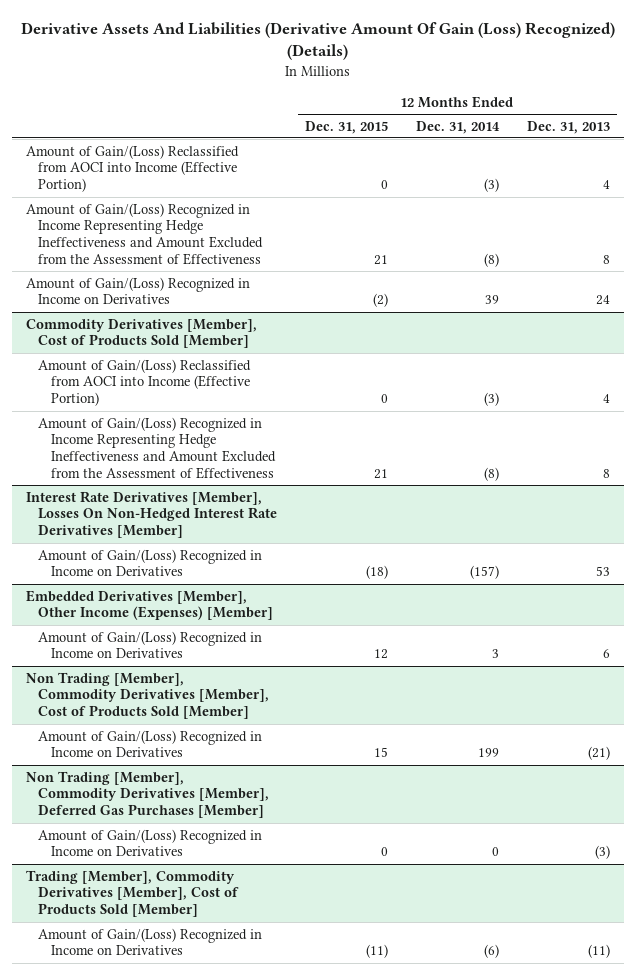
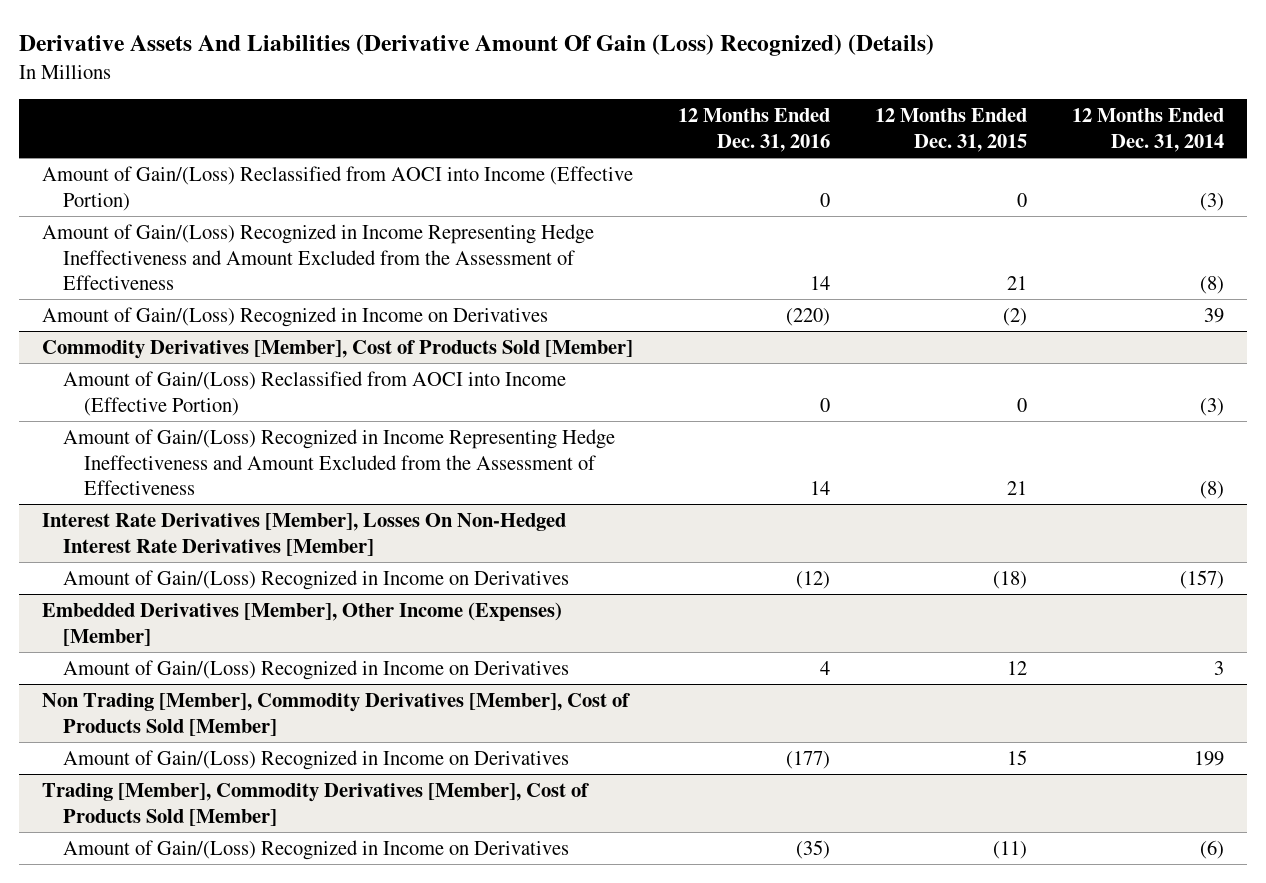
[526,120,610,134] Dec. 31, 2013 -> none
none -> [677,108,830,152] 12 Months Ended Dec. 31, 2016
[25,770,270,819] Non Trading [Member], Commodity Derivatives [Member], Deferred Gas Purchases [Member] -> none
[38,828,263,857] Amount of Gain/(Loss) Recognized in Income on Derivatives -> none

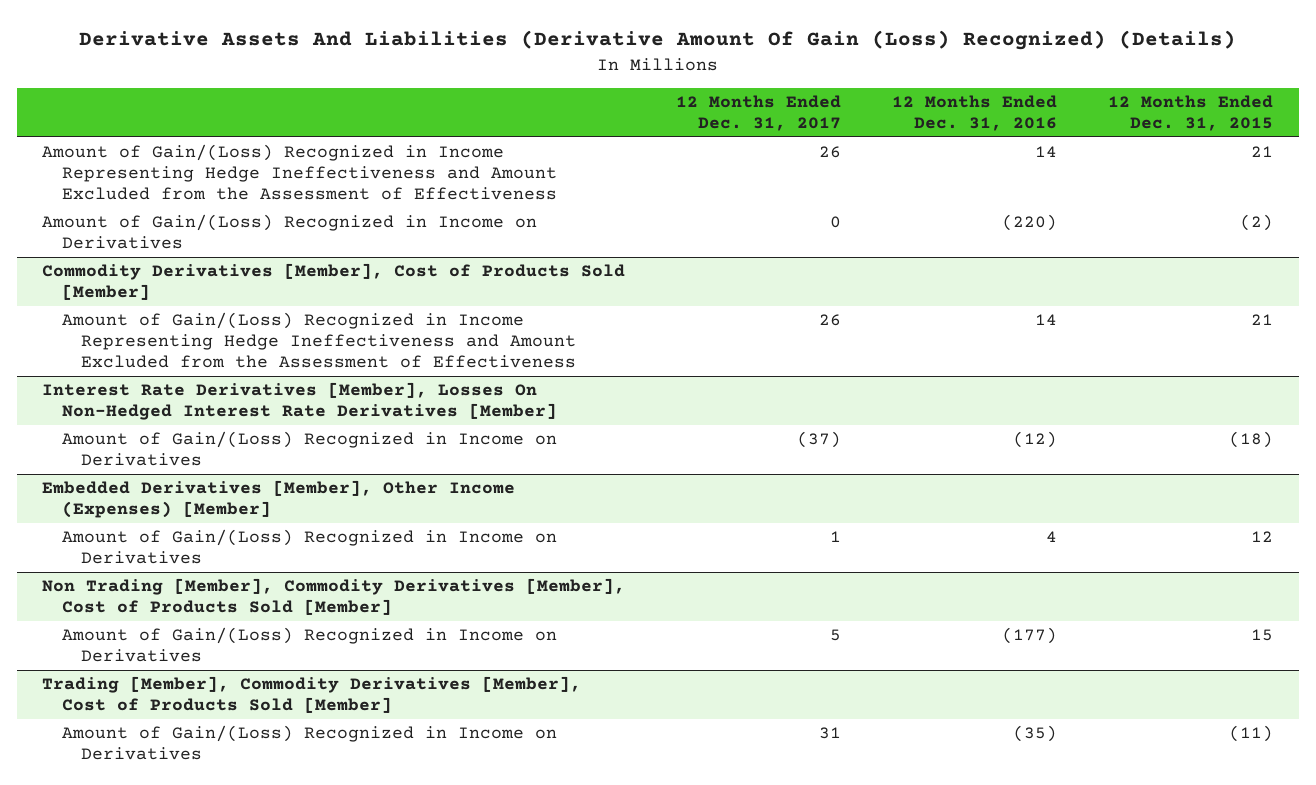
[1072,108,1225,152] 12 Months Ended Dec. 31, 2014 -> none
none -> [676,95,842,132] 12 Months Ended Dec. 31, 2017
[41,165,633,211] Amount of Gain/(Loss) Reclassified from AOCI into Income (Effective Portion) -> none
[63,370,567,416] Amount of Gain/(Loss) Reclassified from AOCI into Income (Effective Portion) -> none

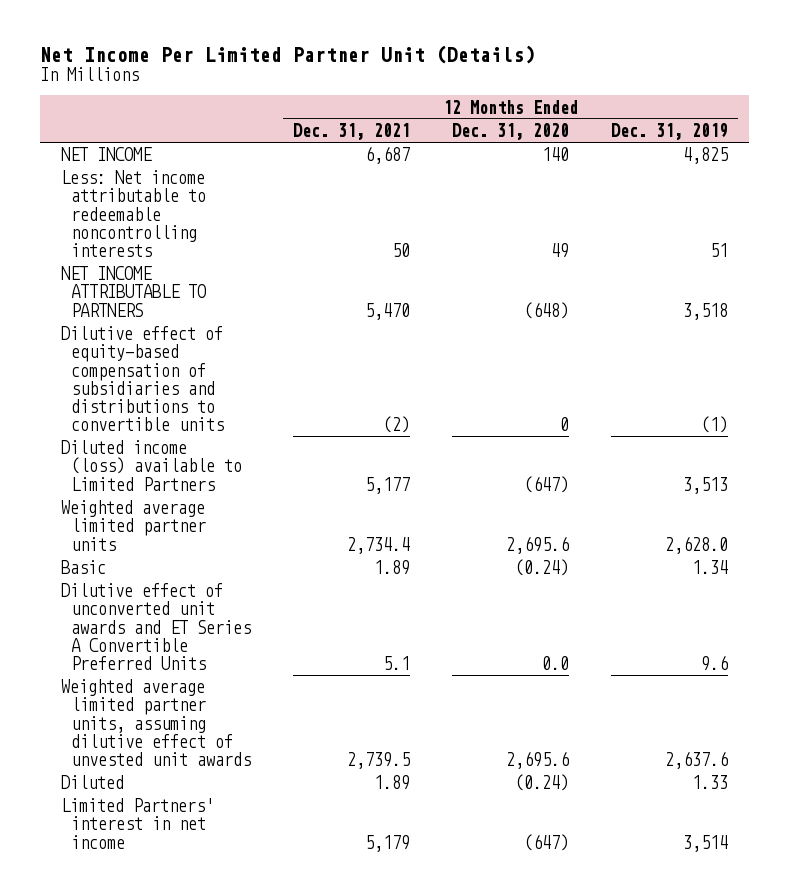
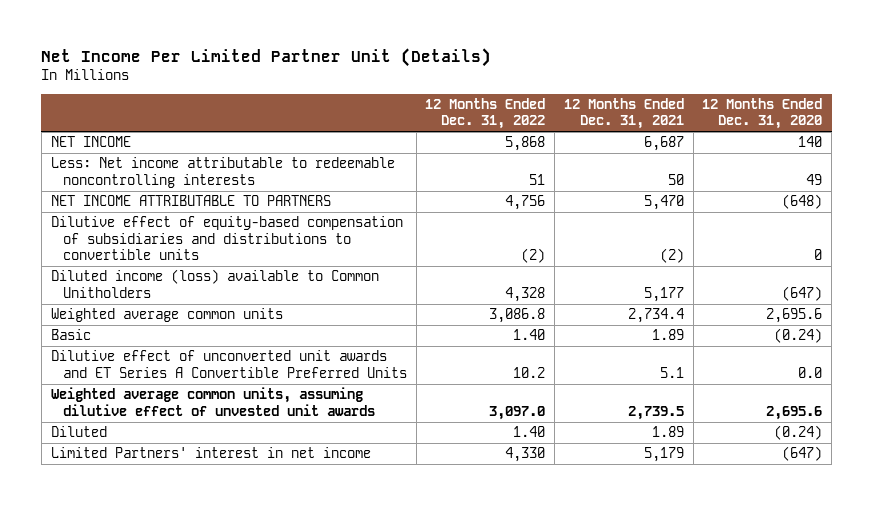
[610,123,728,141] Dec. 31, 2019 -> none
none -> [425,98,546,130] 12 Months Ended Dec. 31, 2022
[61,440,243,491] Diluted income (loss) available to Limited Partners -> [50,269,379,298] Diluted income (loss) available to Common Unitholders
[61,500,207,551] Weighted average limited partner units -> [50,308,283,323] Weighted average common units
[61,679,252,766] Weighted average limited partner units, assuming dilutive effect of unvested unit awards -> [50,387,375,416] Weighted average common units, assuming dilutive effect of unvested unit awards

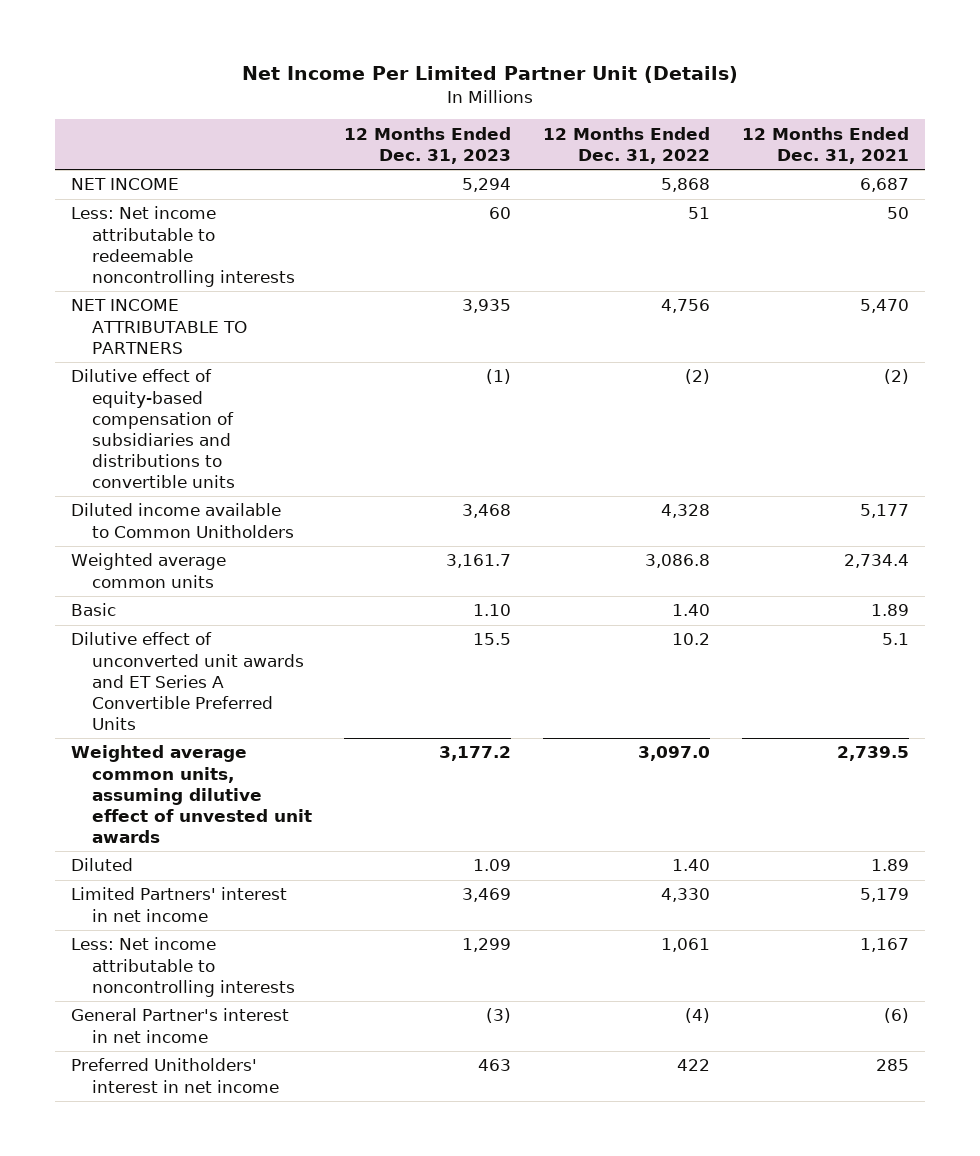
[702,98,823,130] 12 Months Ended Dec. 31, 2020 -> none
none -> [343,126,511,164] 12 Months Ended Dec. 31, 2023
[50,269,379,298] Diluted income (loss) available to Common Unitholders -> [70,503,294,538] Diluted income available to Common Unitholders
none -> [70,937,295,997] Less: Net income attributable to noncontrolling interests
none -> [70,1008,289,1043] General Partner's interest in net income
none -> [70,1058,279,1093] Preferred Unitholders' interest in net income

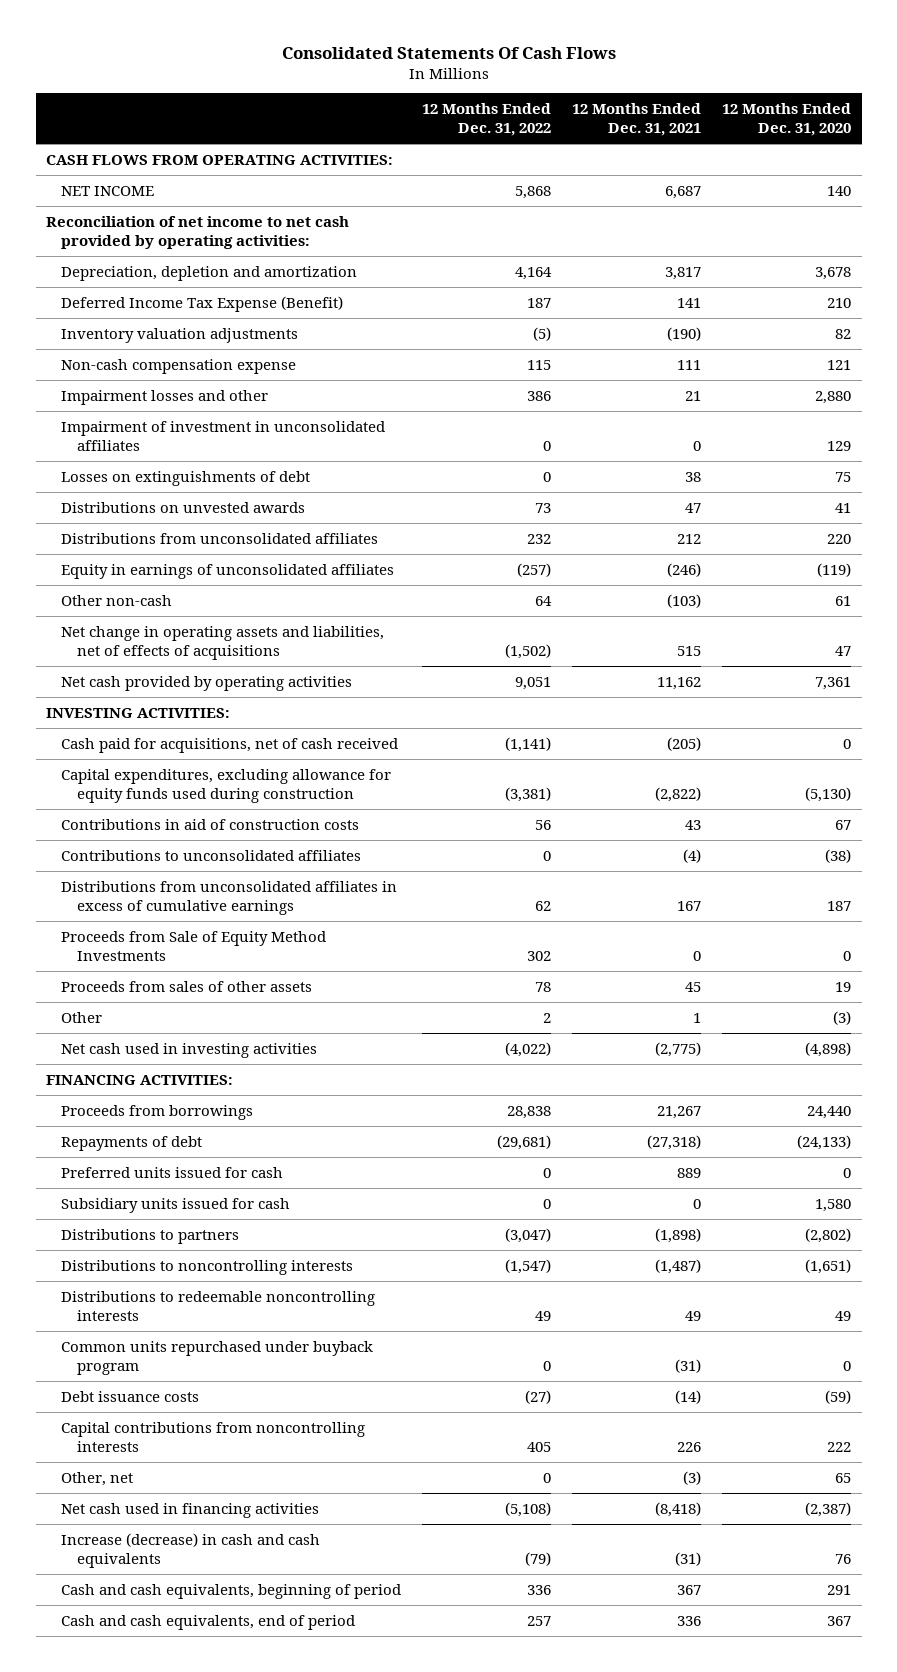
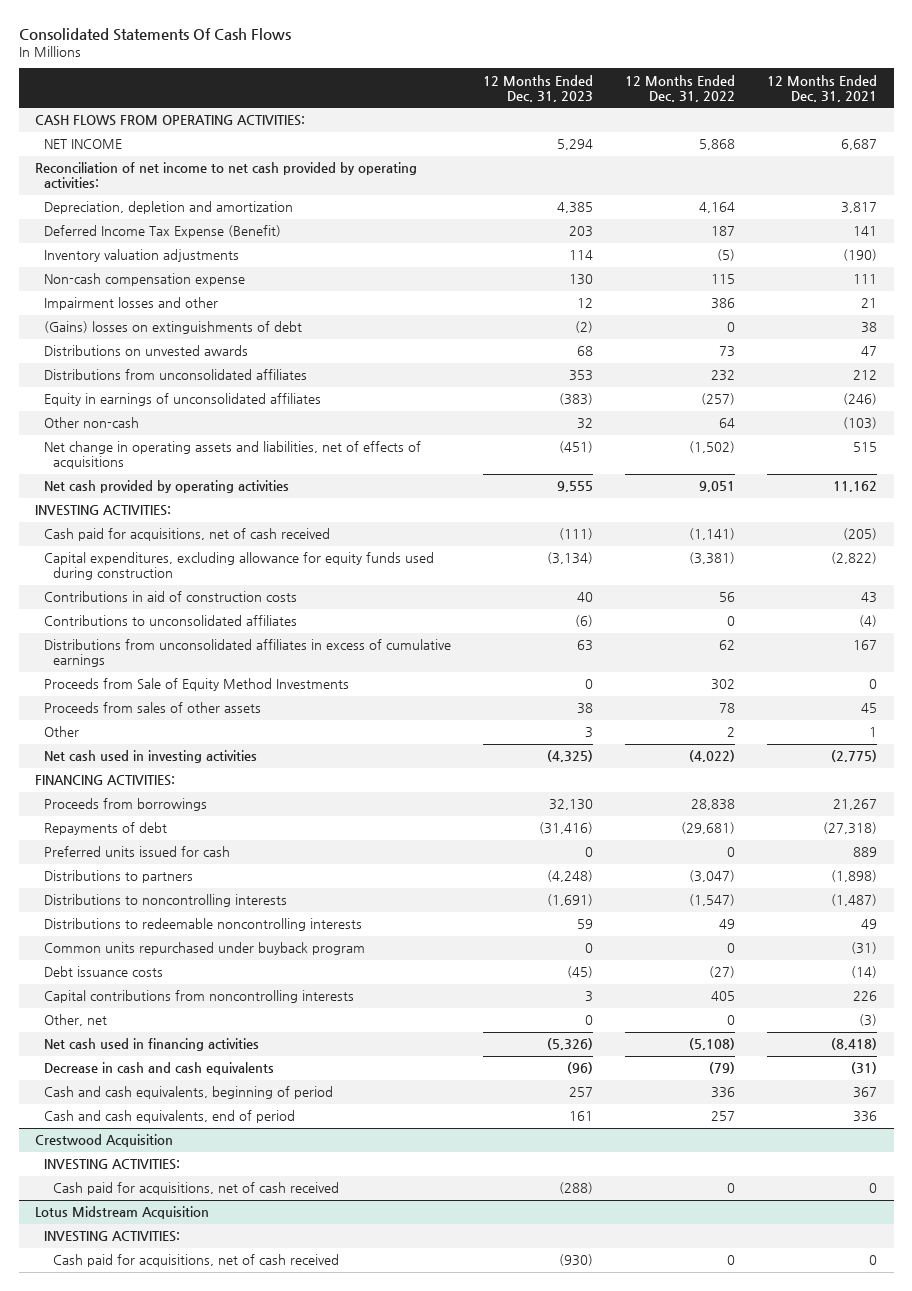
[722,103,852,137] 12 Months Ended Dec. 31, 2020 -> none
none -> [483,74,594,102] 12 Months Ended Dec. 31, 2023
[61,420,386,451] Impairment of investment in unconsolidated affiliates -> none
[61,470,311,486] Losses on extinguishments of debt -> [43,321,302,335] (Gains) losses on extinguishments of debt
[61,1197,291,1213] Subsidiary units issued for cash -> none
[61,1532,321,1568] Increase (decrease) in cash and cash equivalents -> [43,1062,274,1076] Decrease in cash and cash equivalents
none -> [34,1134,173,1148] Crestwood Acquisition
none -> [43,1159,180,1171] INVESTING ACTIVITIES:
none -> [52,1182,339,1196] Cash paid for acquisitions, net of cash received
none -> [34,1206,209,1220] Lotus Midstream Acquisition
none -> [43,1231,180,1243] INVESTING ACTIVITIES:
none -> [52,1254,339,1268] Cash paid for acquisitions, net of cash received

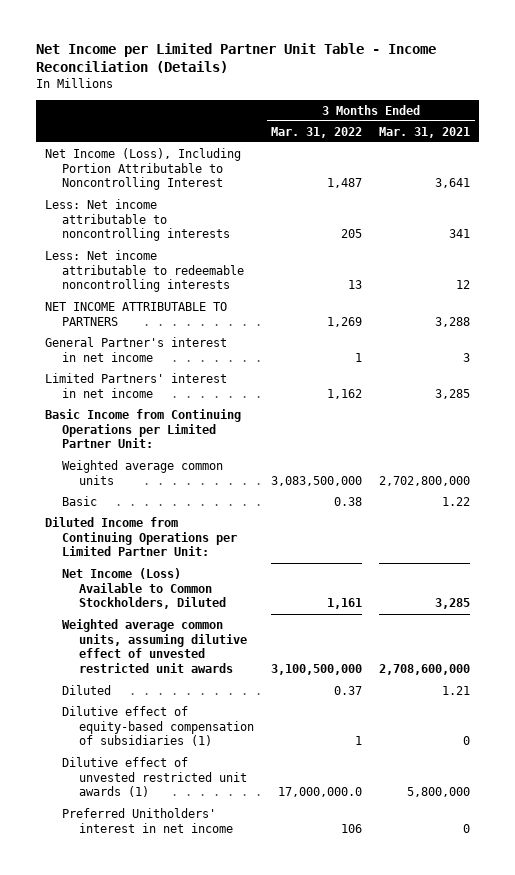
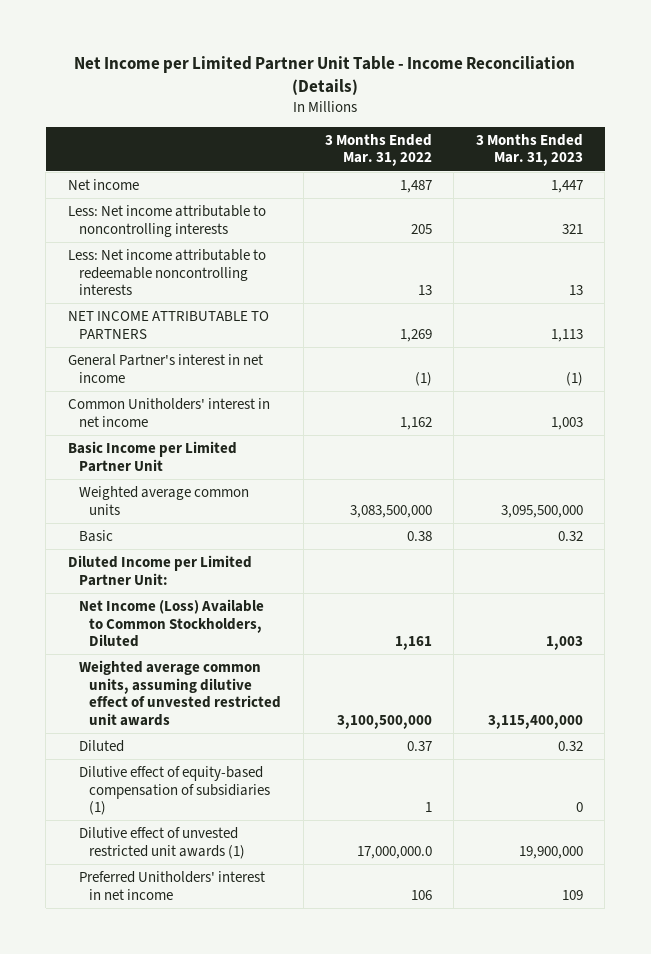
[379,126,471,138] Mar. 31, 2021 -> none
none -> [475,133,583,167] 3 Months Ended Mar. 31, 2023
[44,147,241,191] Net Income (Loss), Including Portion Attributable to Noncontrolling Interest -> [67,178,139,190] Net income
[355,352,363,362] 1 -> [415,371,433,386] (1)
[44,372,227,398] Limited Partners' interest in net income -> [67,397,270,427] Common Unitholders' interest in net income
[44,408,241,449] Basic Income from Continuing Operations per Limited Partner Unit: -> [67,440,237,472] Basic Income per Limited Partner Unit
[44,516,237,557] Diluted Income from Continuing Operations per Limited Partner Unit: -> [67,554,252,586] Diluted Income per Limited Partner Unit:

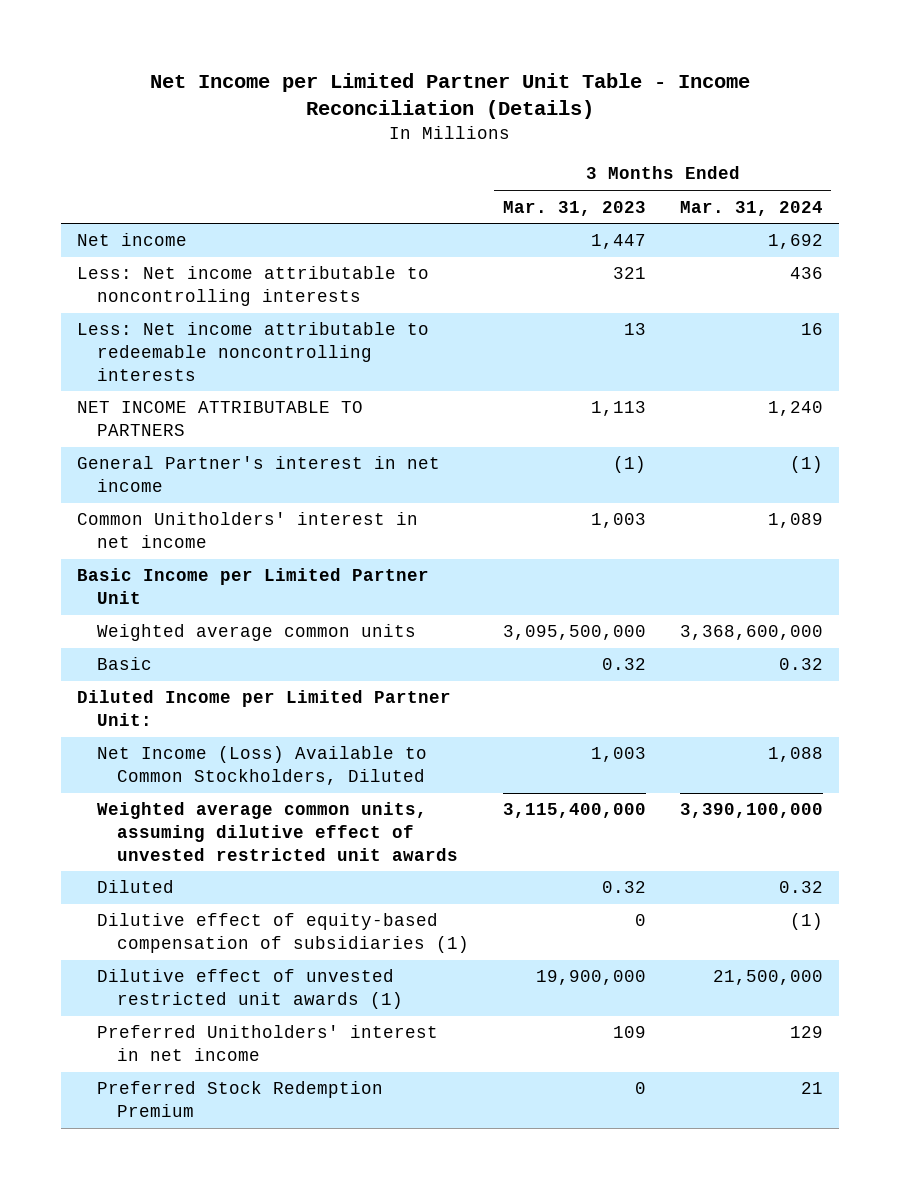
[325,133,433,167] 3 Months Ended Mar. 31, 2022 -> none
none -> [679,200,823,216] Mar. 31, 2024
none -> [97,1081,384,1117] Preferred Stock Redemption Premium

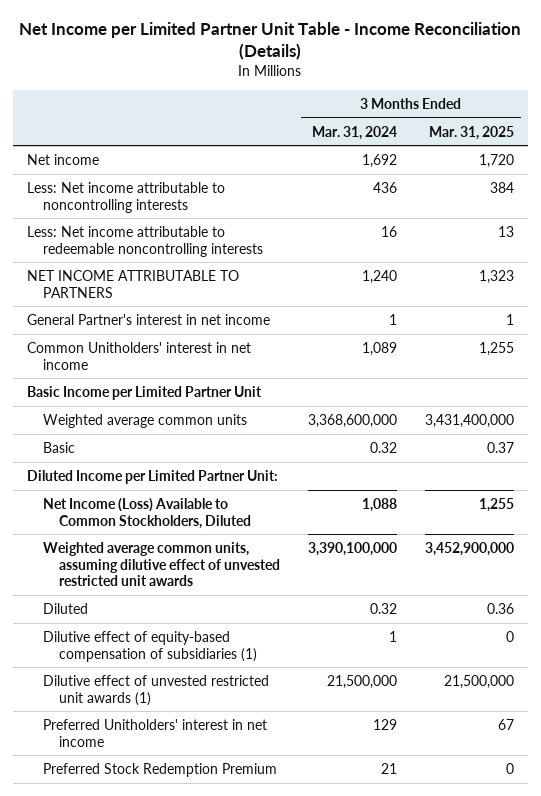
[502,200,646,216] Mar. 31, 2023 -> none
none -> [428,125,514,140] Mar. 31, 2025
[789,456,823,474] (1) -> [388,313,397,325] 1
[789,913,823,931] (1) -> [388,630,397,642] 1

